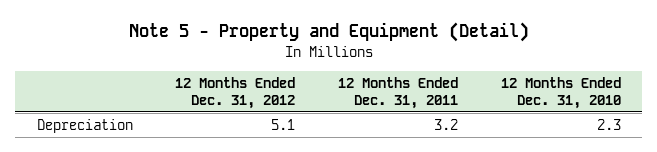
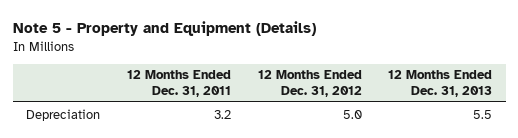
[128,22,529,43] Note 5 - Property and Equipment (Detail) -> [12,20,316,36] Note 5 - Property and Equipment (Details)
[500,76,621,109] 12 Months Ended Dec. 31, 2010 -> none
none -> [388,70,493,98] 12 Months Ended Dec. 31, 2013
[271,119,296,131] 5.1 -> [342,109,362,119] 5.0

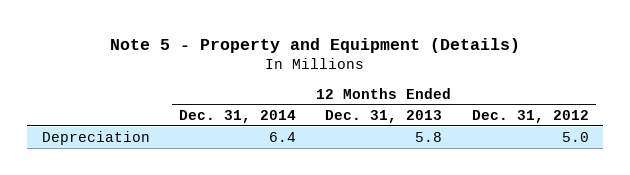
[126,70,231,98] 12 Months Ended Dec. 31, 2011 -> none
none -> [178,109,296,123] Dec. 31, 2014
[473,109,493,119] 5.5 -> [415,132,443,143] 5.8

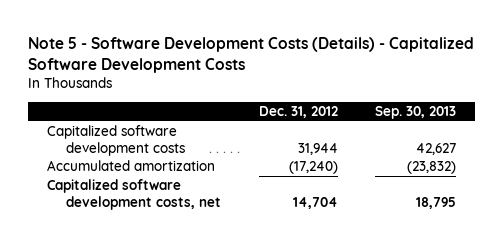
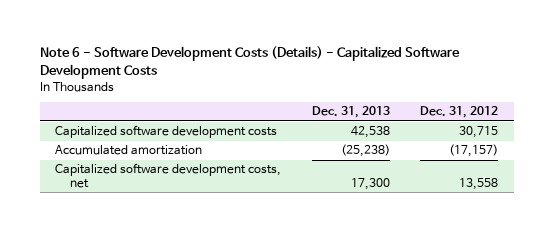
[27,36,474,73] Note 5 - Software Development Costs (Details) - Capitalized Software Development Costs -> [39,46,460,80] Note 6 - Software Development Costs (Details) - Capitalized Software Development Costs
[375,106,457,120] Sep. 30, 2013 -> none
none -> [311,106,390,119] Dec. 31, 2013
[297,142,338,155] 31,944 -> [459,126,499,139] 30,715
[288,161,338,175] (17,240) -> [449,144,499,158] (17,157)
[292,196,338,209] 14,704 -> [459,177,499,190] 13,558

